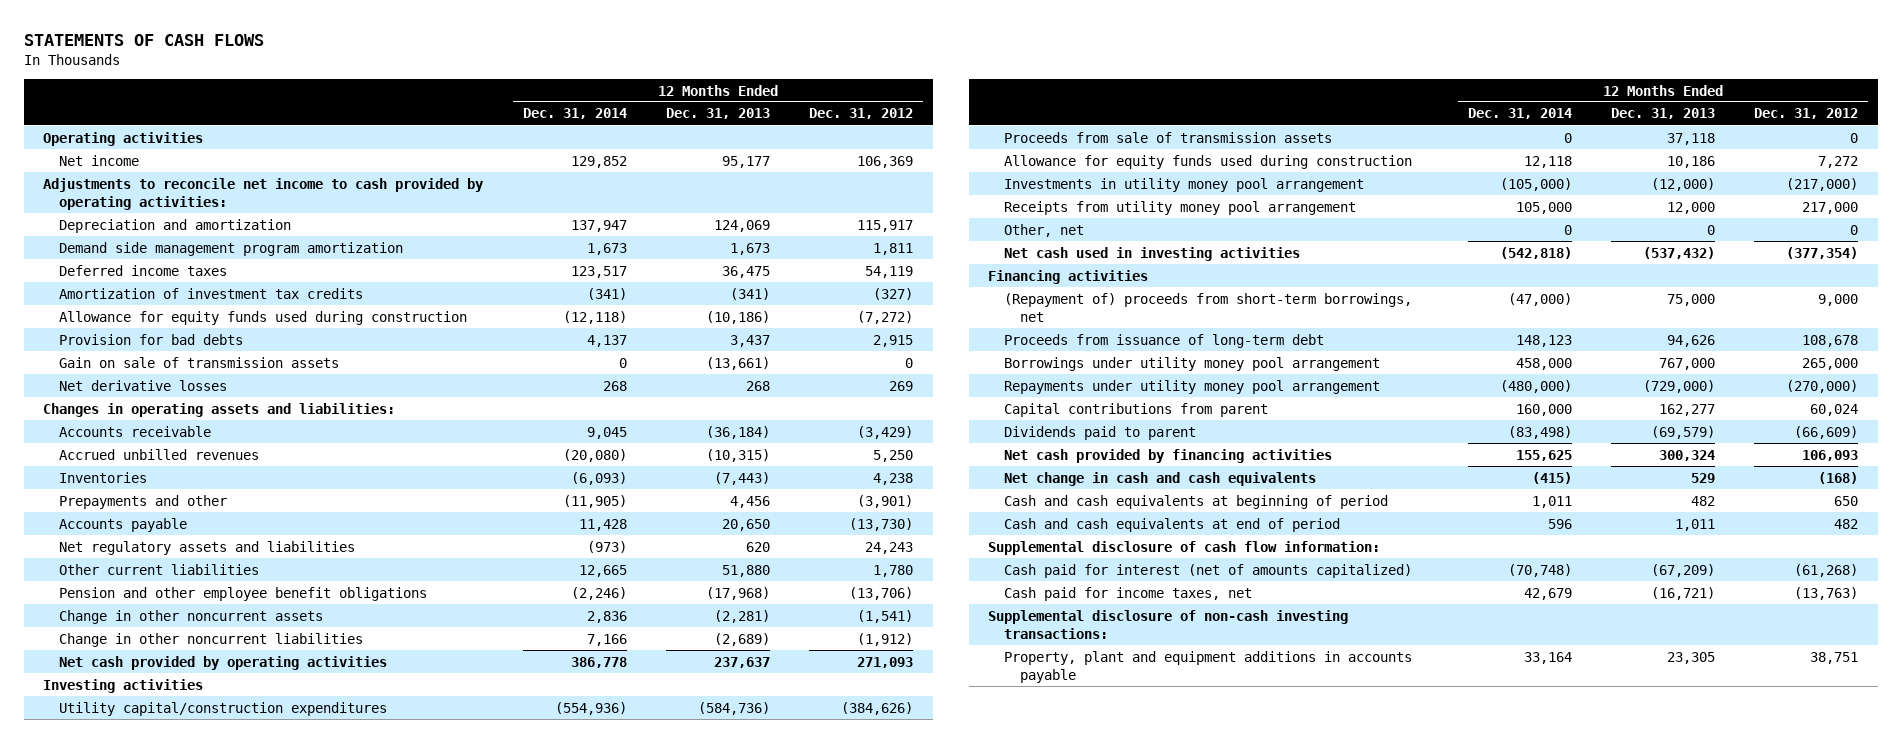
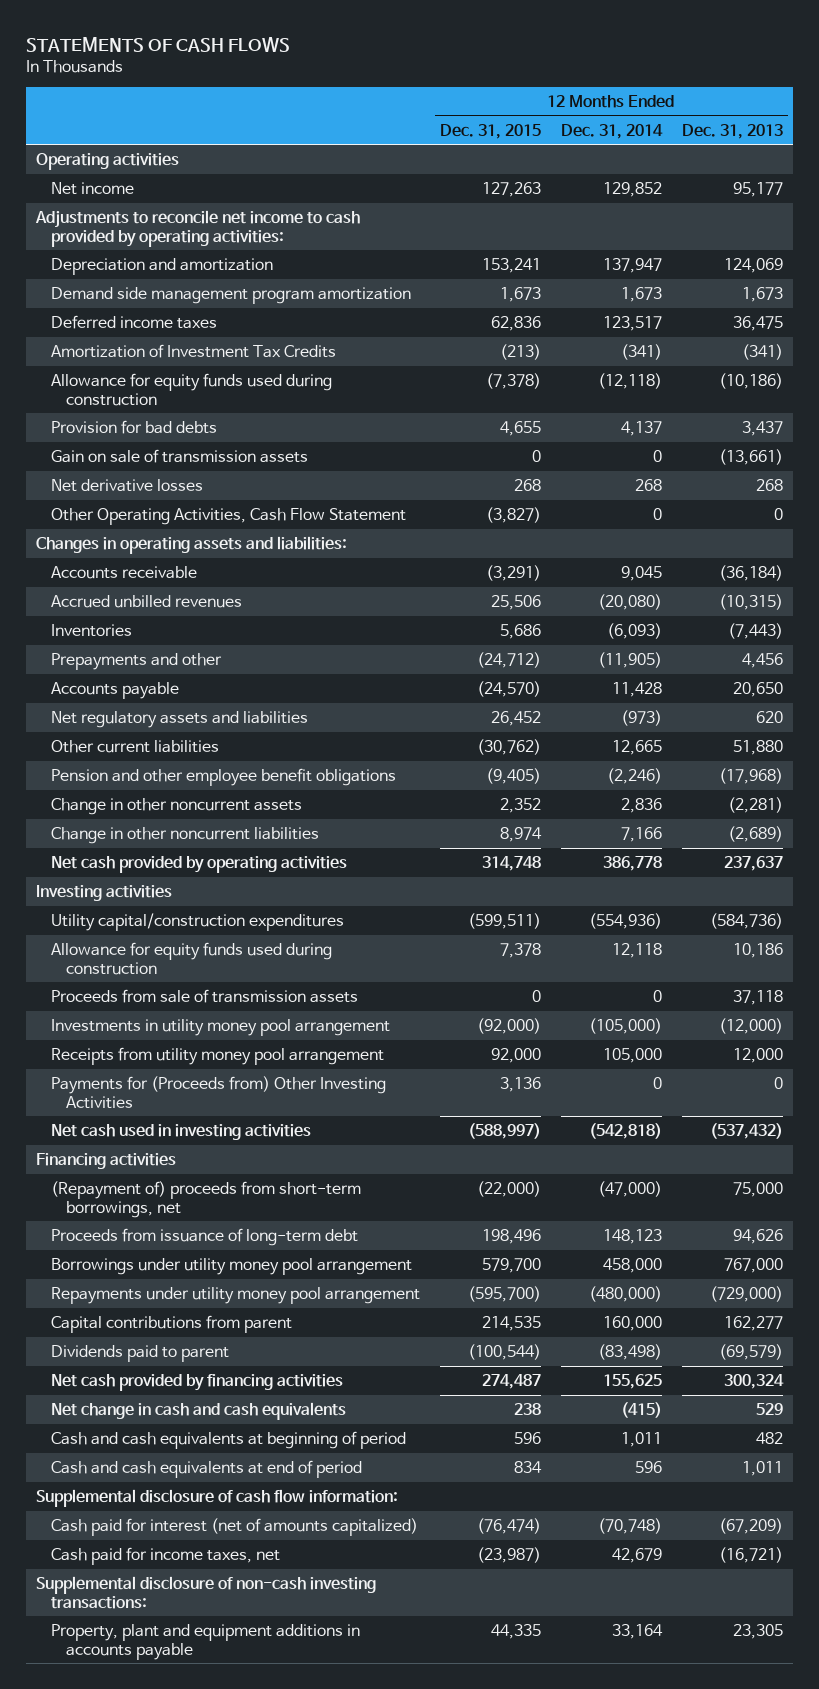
[809,108,914,120] Dec. 31, 2012 -> none
none -> [439,123,541,139] Dec. 31, 2015
[59,287,364,299] Amortization of investment tax credits -> [51,343,337,358] Amortization of Investment Tax Credits
none -> [51,507,407,525] Other Operating Activities, Cash Flow Statement
[1004,131,1333,143] Proceeds from sale of transmission assets -> [51,988,359,1003] Proceeds from sale of transmission assets
[1004,223,1085,237] Other, net -> [51,1075,387,1109] Payments for (Proceeds from) Other Investing Activities

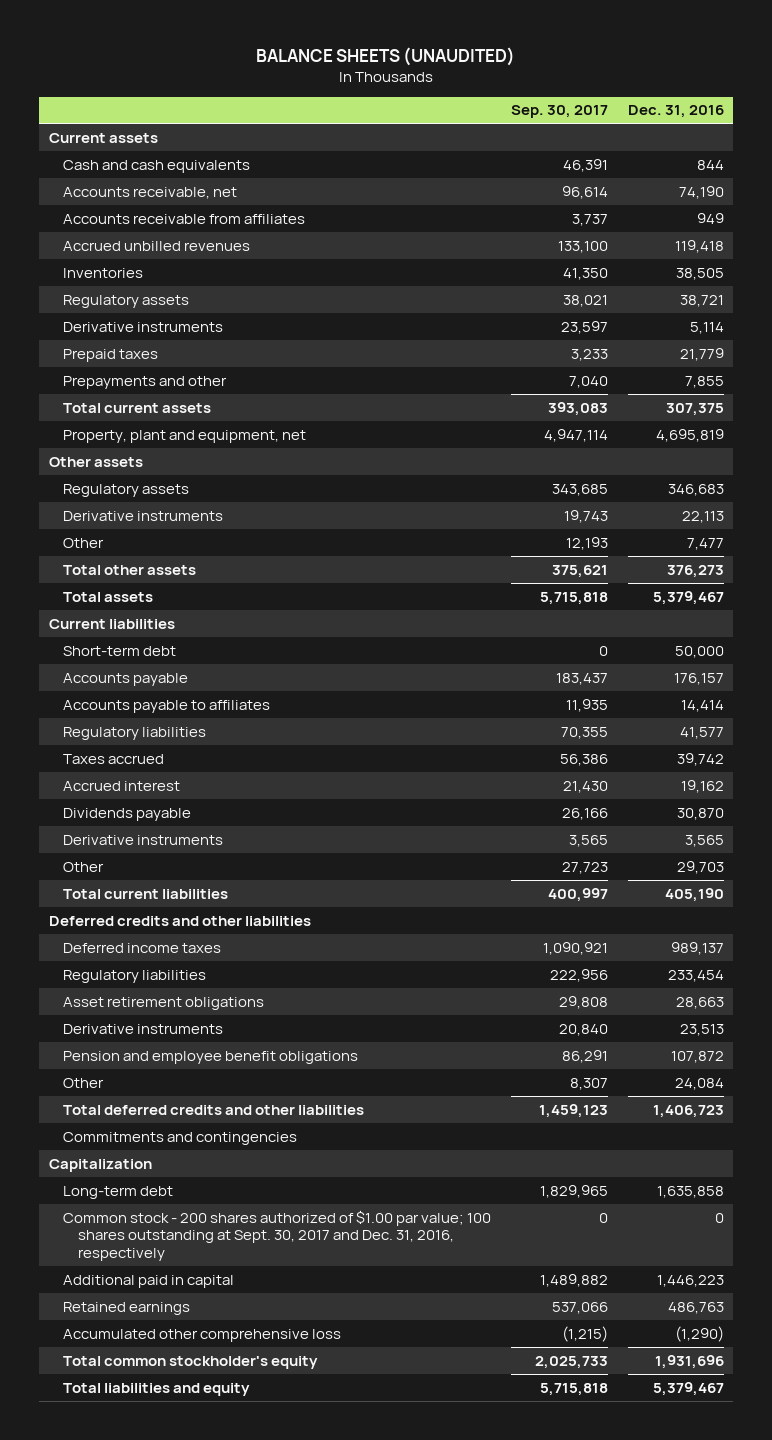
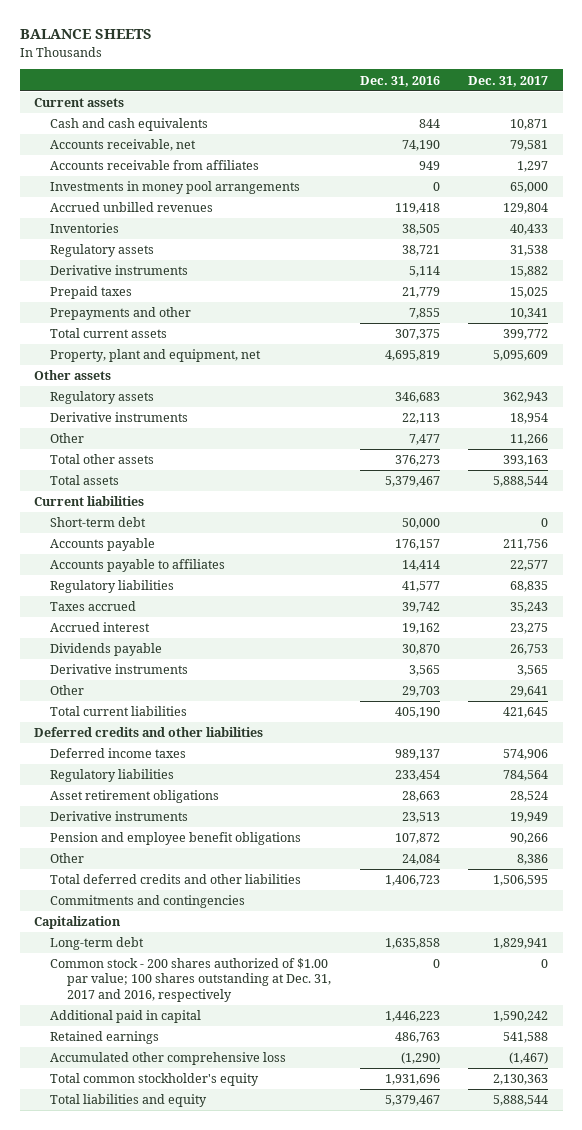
[256,46,516,66] BALANCE SHEETS (UNAUDITED) -> [19,29,152,40] BALANCE SHEETS
[510,105,608,119] Sep. 30, 2017 -> none
none -> [468,75,549,87] Dec. 31, 2017
none -> [50,181,301,195] Investments in money pool arrangements
[63,1209,492,1261] Common stock - 200 shares authorized of $1.00 par value; 100 shares outstanding at Sept. 30, 2017 and Dec. 31, 2016, respectively -> [50,958,331,1002] Common stock - 200 shares authorized of $1.00 par value; 100 shares outstanding at Dec. 31, 2017 and 2016, respectively

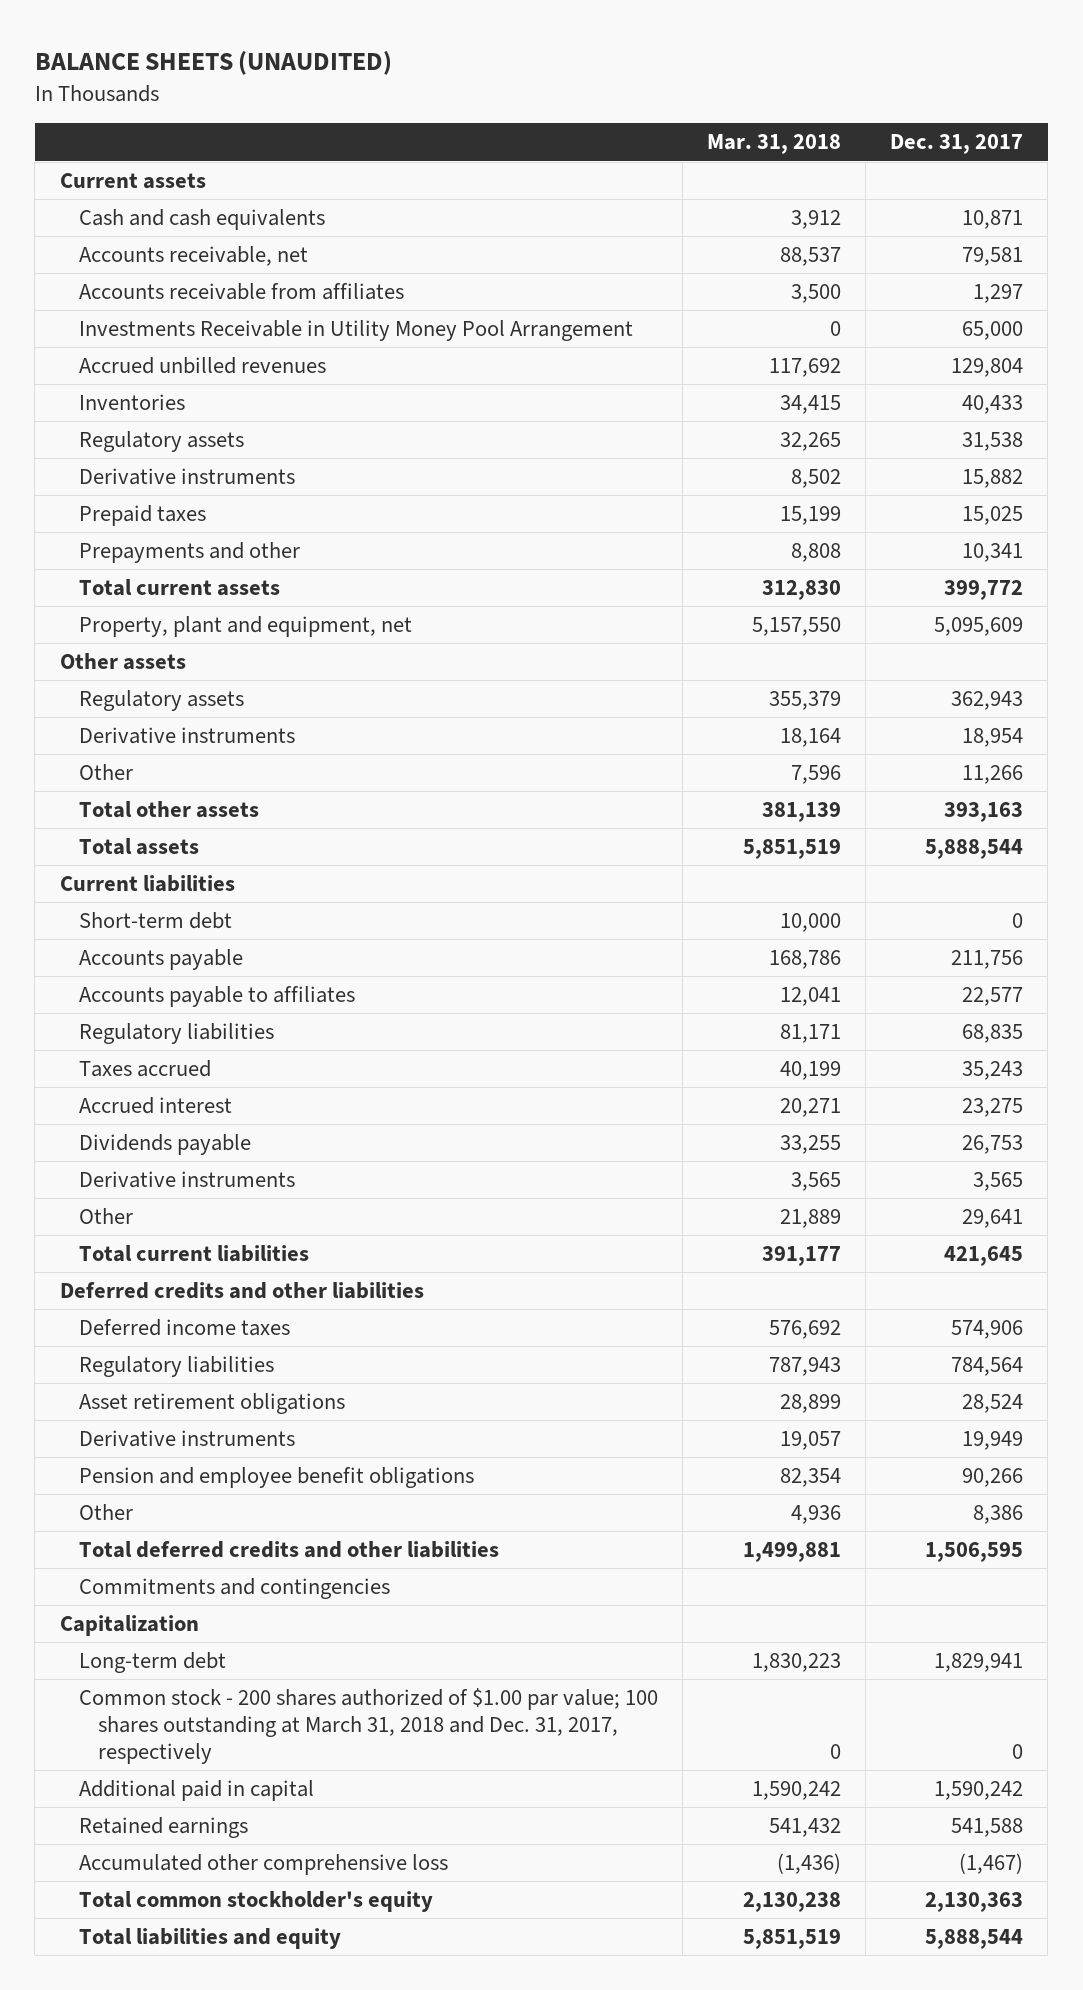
[19,29,152,40] BALANCE SHEETS -> [34,51,392,76] BALANCE SHEETS (UNAUDITED)
[359,75,440,87] Dec. 31, 2016 -> none
none -> [706,134,841,155] Mar. 31, 2018
[50,181,301,195] Investments in money pool arrangements -> [78,320,633,342] Investments Receivable in Utility Money Pool Arrangement
[50,958,331,1002] Common stock - 200 shares authorized of $1.00 par value; 100 shares outstanding at Dec. 31, 2017 and 2016, respectively -> [78,1688,658,1764] Common stock - 200 shares authorized of $1.00 par value; 100 shares outstanding at March 31, 2018 and Dec. 31, 2017, respectively

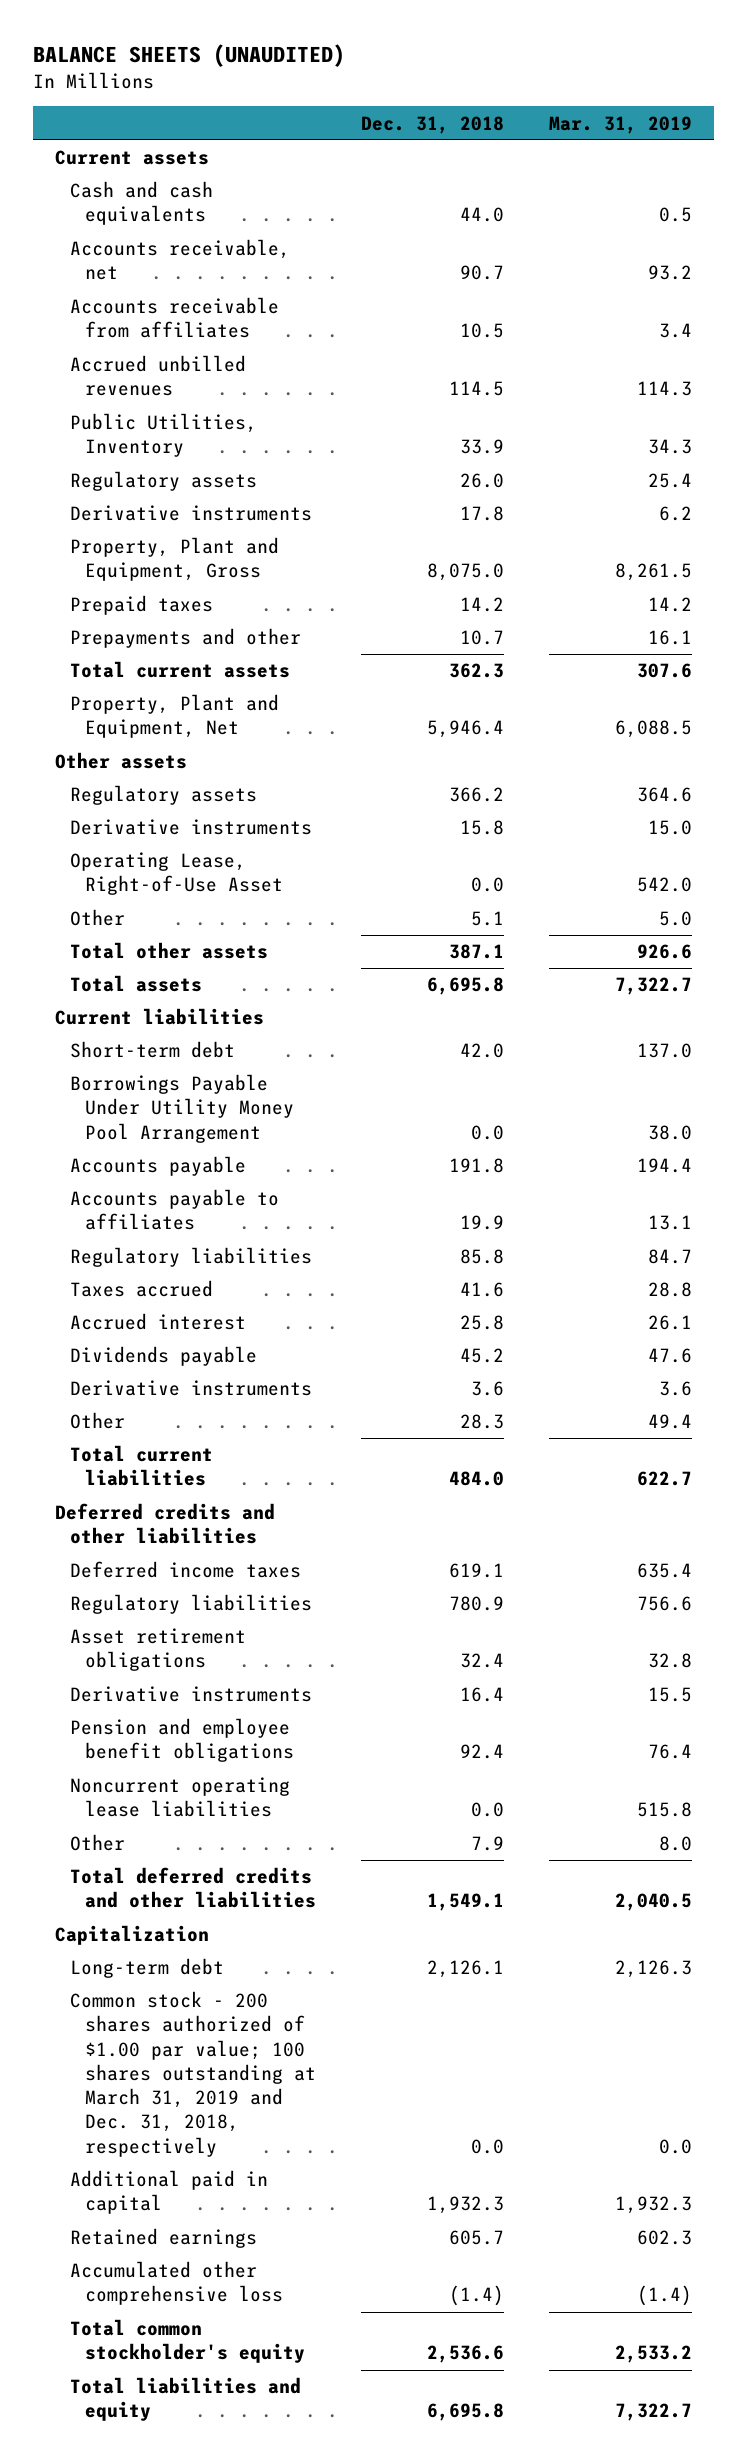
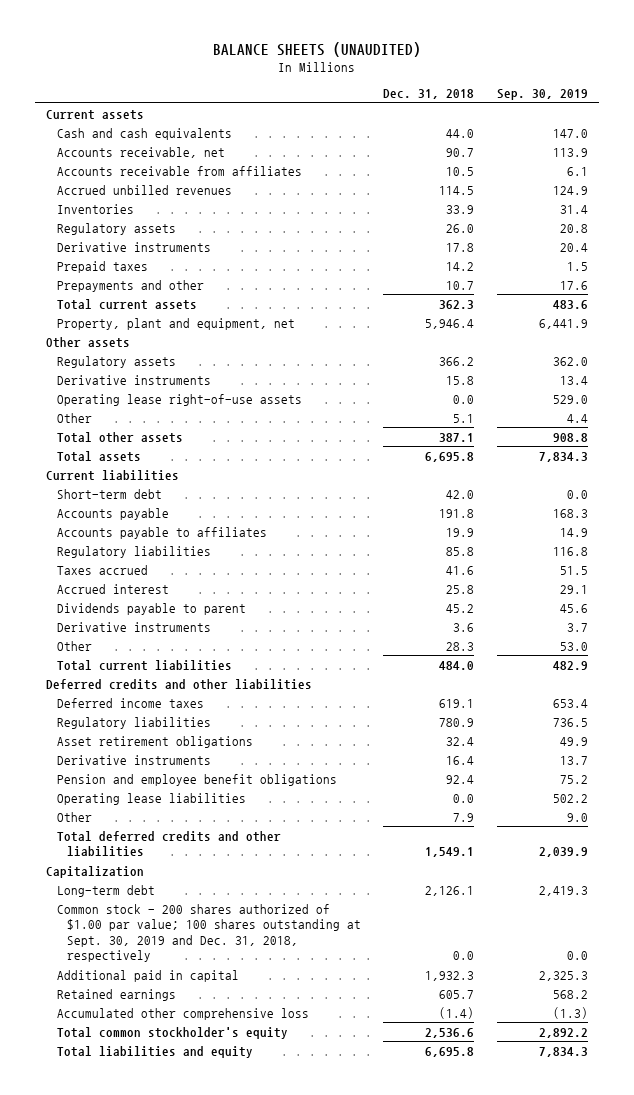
[548,115,692,134] Mar. 31, 2019 -> none
none -> [496,89,588,101] Sep. 30, 2019
[70,413,258,458] Public Utilities, Inventory -> [56,203,134,214] Inventories
[70,537,280,582] Property, Plant and Equipment, Gross -> none
[70,694,280,739] Property, Plant and Equipment, Net -> [56,317,295,330] Property, plant and equipment, net
[70,852,283,896] Operating Lease, Right-of-Use Asset -> [56,393,302,406] Operating lease right-of-use assets
[70,1074,294,1143] Borrowings Payable Under Utility Money Pool Arrangement -> none
[70,1346,258,1367] Dividends payable -> [56,602,246,615] Dividends payable to parent
[70,1777,291,1818] Noncurrent operating lease liabilities -> [56,792,246,805] Operating lease liabilities
[70,1991,316,2157] Common stock - 200 shares authorized of $1.00 par value; 100 shares outstanding at March 31, 2019 and Dec. 31, 2018, respectively -> [56,903,362,963] Common stock - 200 shares authorized of $1.00 par value; 100 shares outstanding at Sept. 30, 2019 and Dec. 31, 2018, respectively

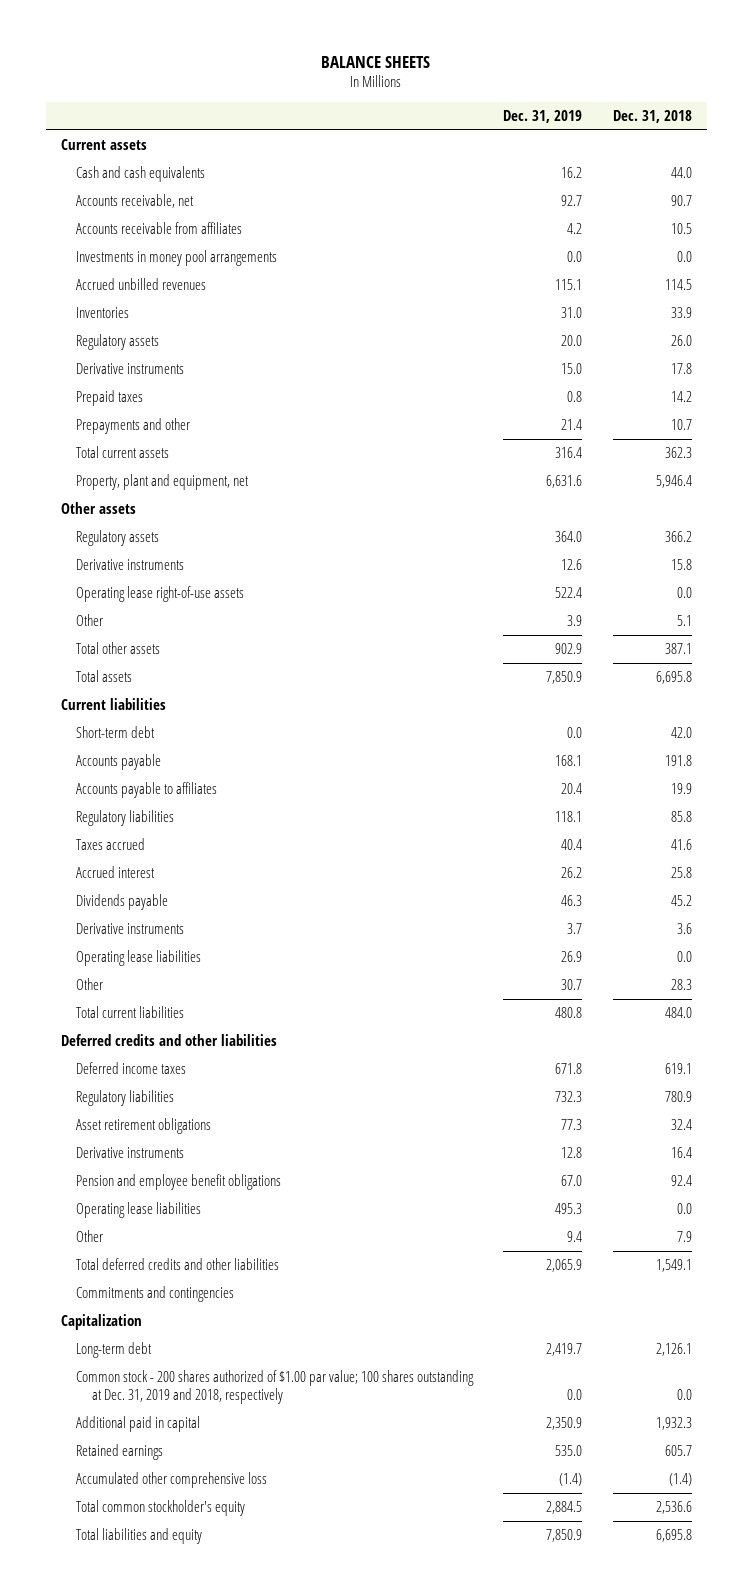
[212,42,421,58] BALANCE SHEETS (UNAUDITED) -> [321,56,431,69] BALANCE SHEETS
[496,89,588,101] Sep. 30, 2019 -> none
none -> [503,109,583,123] Dec. 31, 2019
none -> [76,250,278,267] Investments in money pool arrangements
[56,602,246,615] Dividends payable to parent -> [76,894,169,911] Dividends payable
none -> [76,950,202,967] Operating lease liabilities
none -> [76,1286,235,1303] Commitments and contingencies
[56,903,362,963] Common stock - 200 shares authorized of $1.00 par value; 100 shares outstanding at Sept. 30, 2019 and Dec. 31, 2018, respectively -> [76,1370,475,1404] Common stock - 200 shares authorized of $1.00 par value; 100 shares outstanding at Dec. 31, 2019 and 2018, respectively

